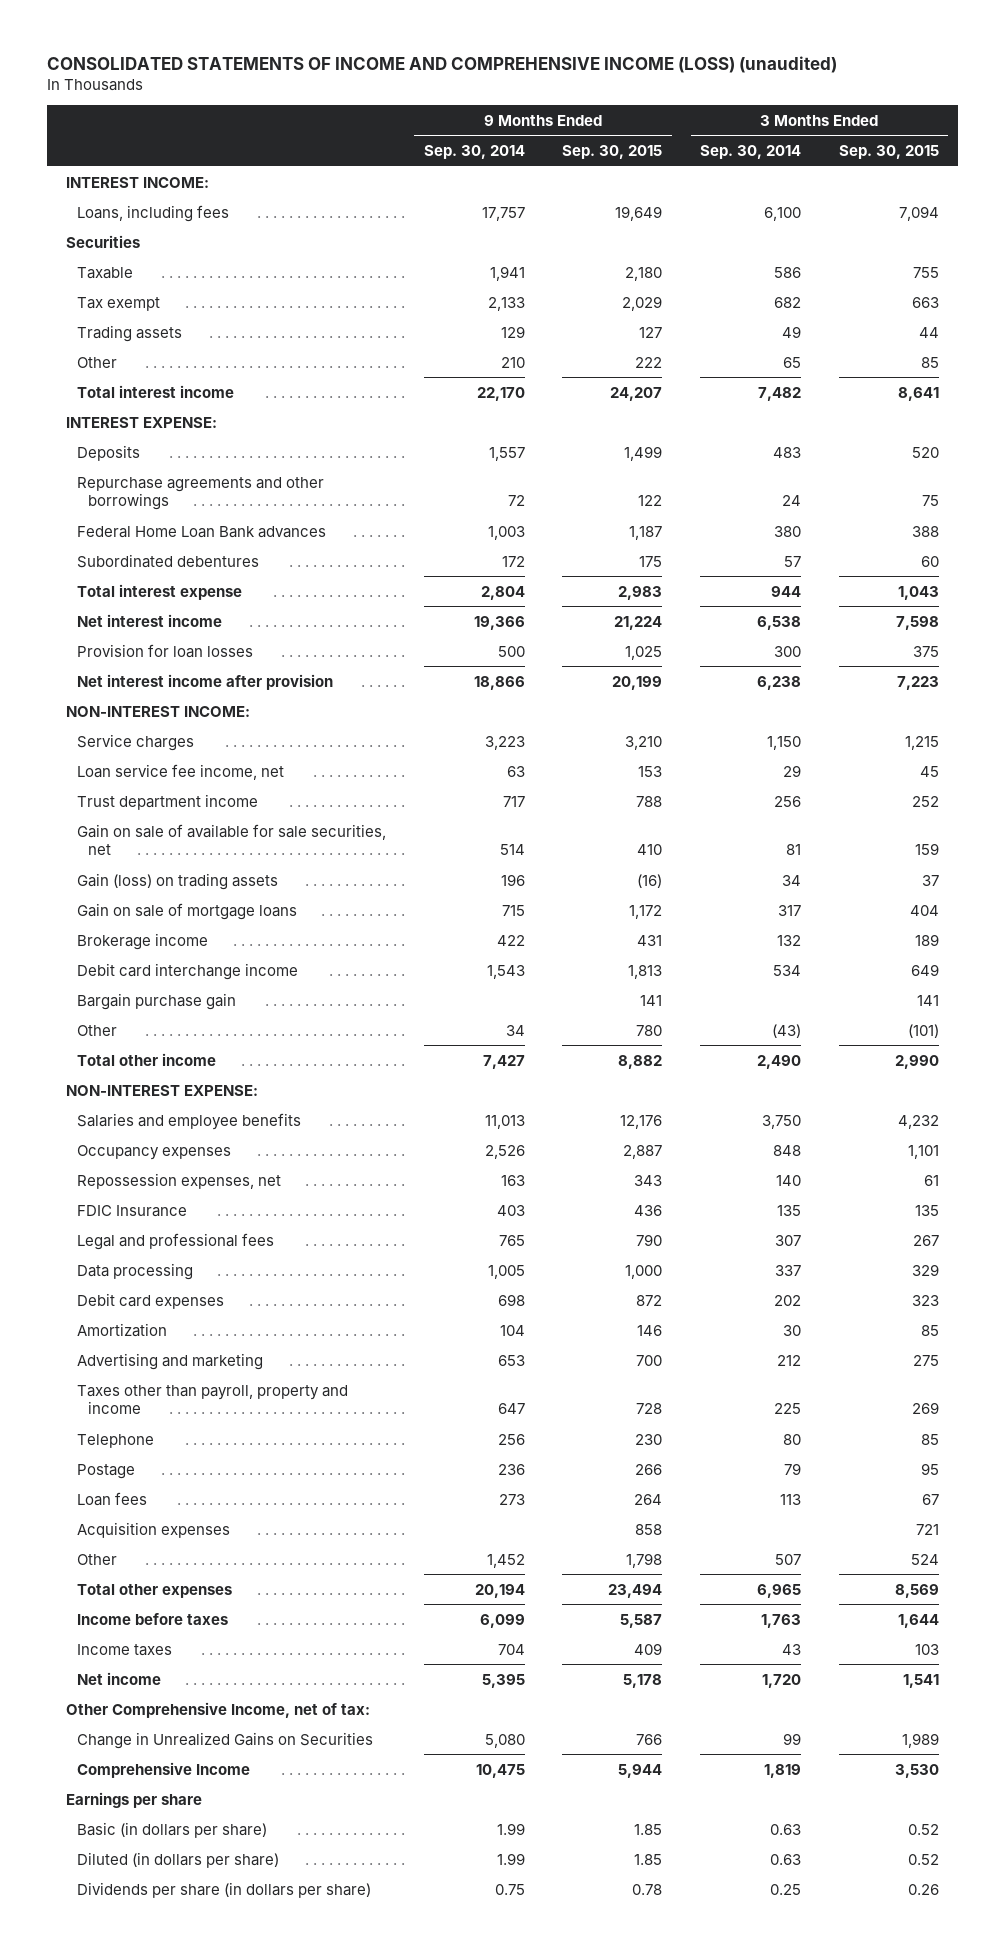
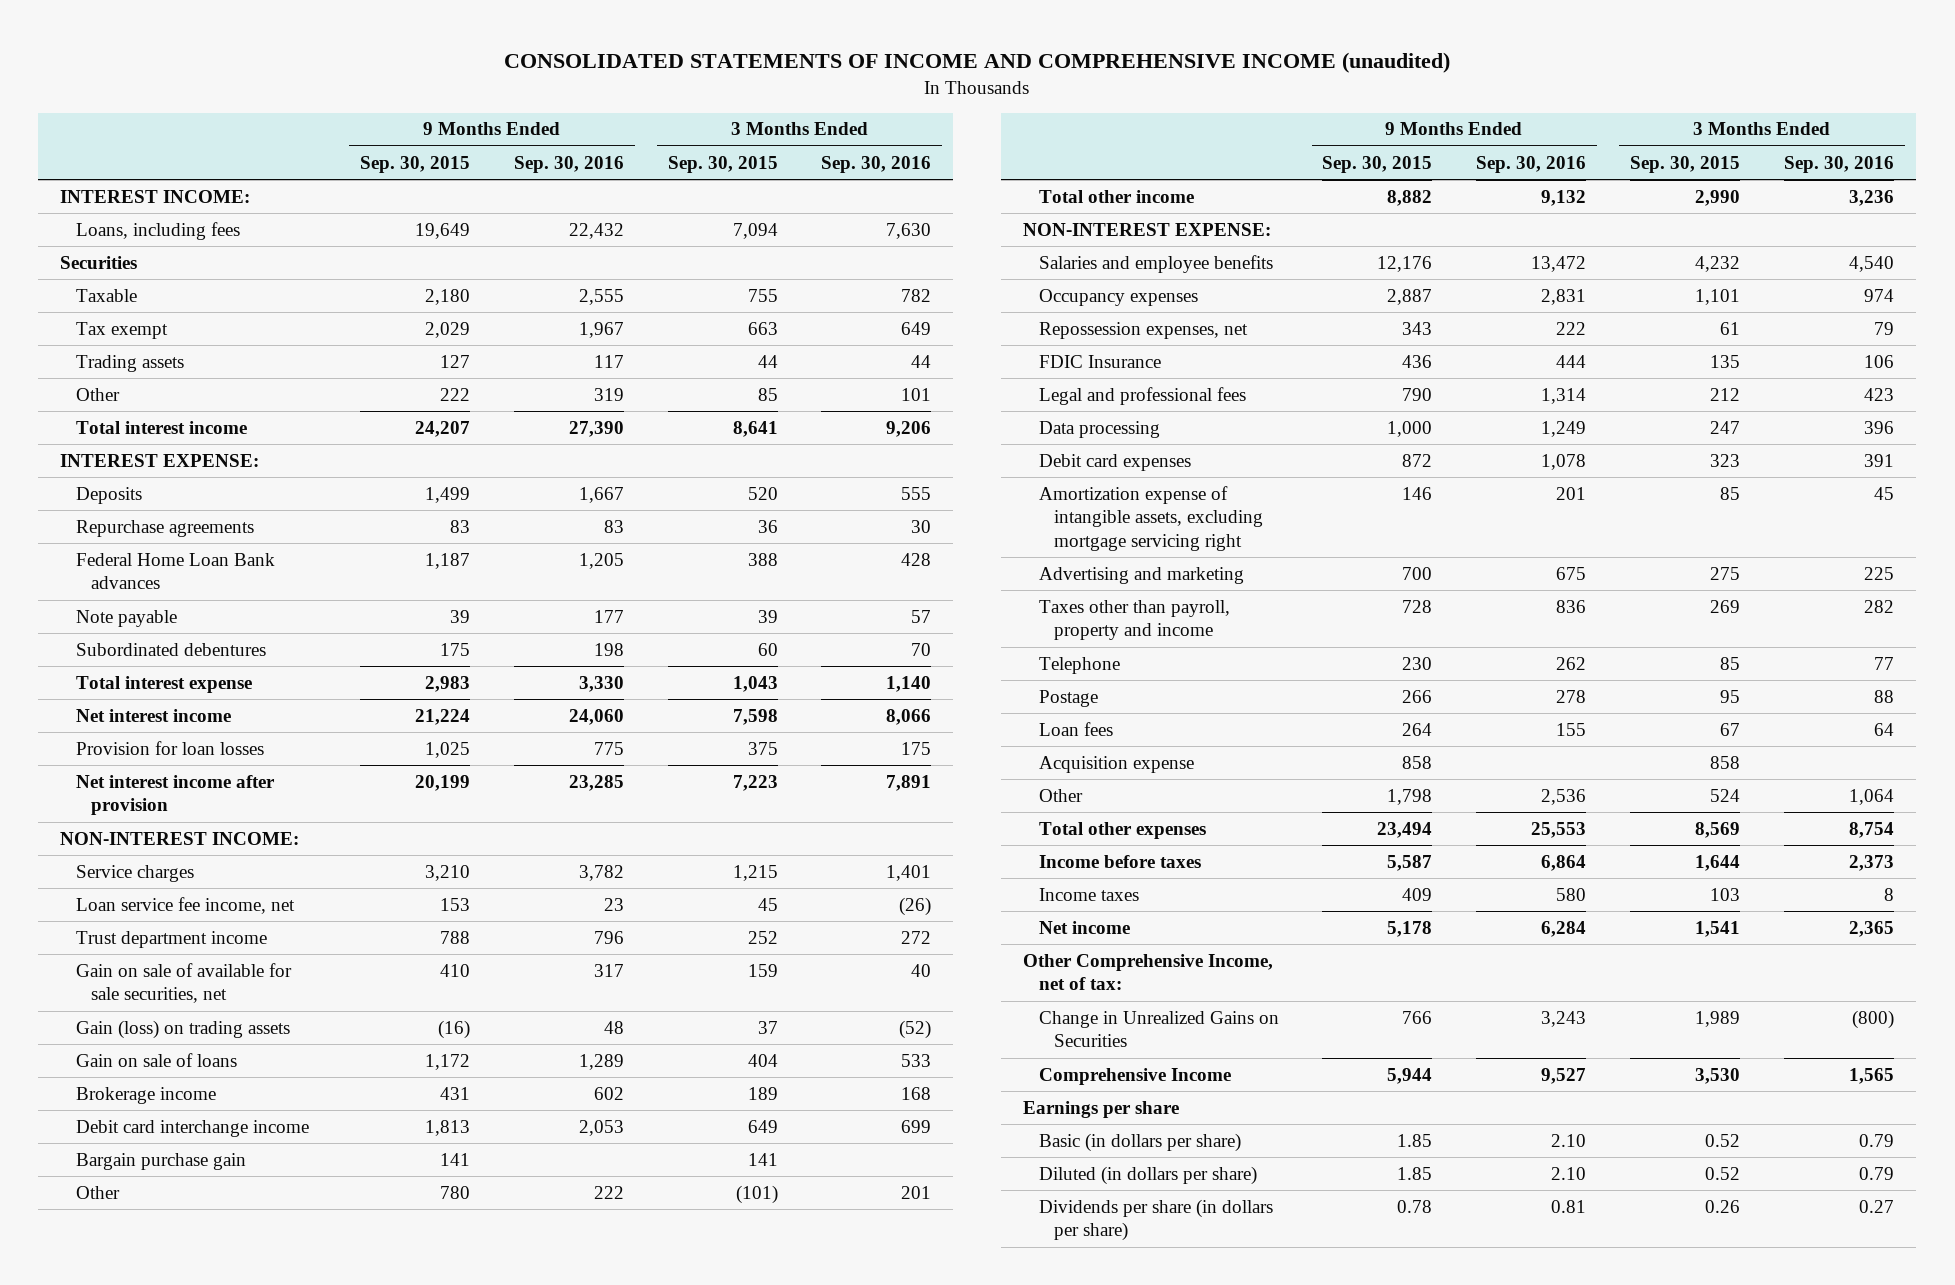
[47,56,838,74] CONSOLIDATED STATEMENTS OF INCOME AND COMPREHENSIVE INCOME (LOSS) (unaudited) -> [504,51,1451,73] CONSOLIDATED STATEMENTS OF INCOME AND COMPREHENSIVE INCOME (unaudited)
[423,145,525,160] Sep. 30, 2014 -> none
[700,145,802,160] Sep. 30, 2014 -> none
none -> [513,155,624,173] Sep. 30, 2016
none -> [821,155,932,173] Sep. 30, 2016
[76,476,324,511] Repurchase agreements and other borrowings -> [75,519,254,537] Repurchase agreements
[638,495,663,507] 122 -> [449,519,470,533] 83
[921,495,939,507] 75 -> [757,519,778,533] 36
none -> [75,609,177,627] Note payable
[76,902,297,920] Gain on sale of mortgage loans -> [75,1052,237,1067] Gain on sale of loans
[912,1234,939,1246] 267 -> [1710,387,1741,401] 212
[911,1263,939,1276] 329 -> [1710,420,1741,434] 247
[76,1322,167,1337] Amortization -> [1038,485,1264,551] Amortization expense of intangible assets, excluding mortgage servicing right
[76,1521,230,1538] Acquisition expenses -> [1038,755,1194,773] Acquisition expense
[915,1523,939,1535] 721 -> [1710,755,1741,769] 858

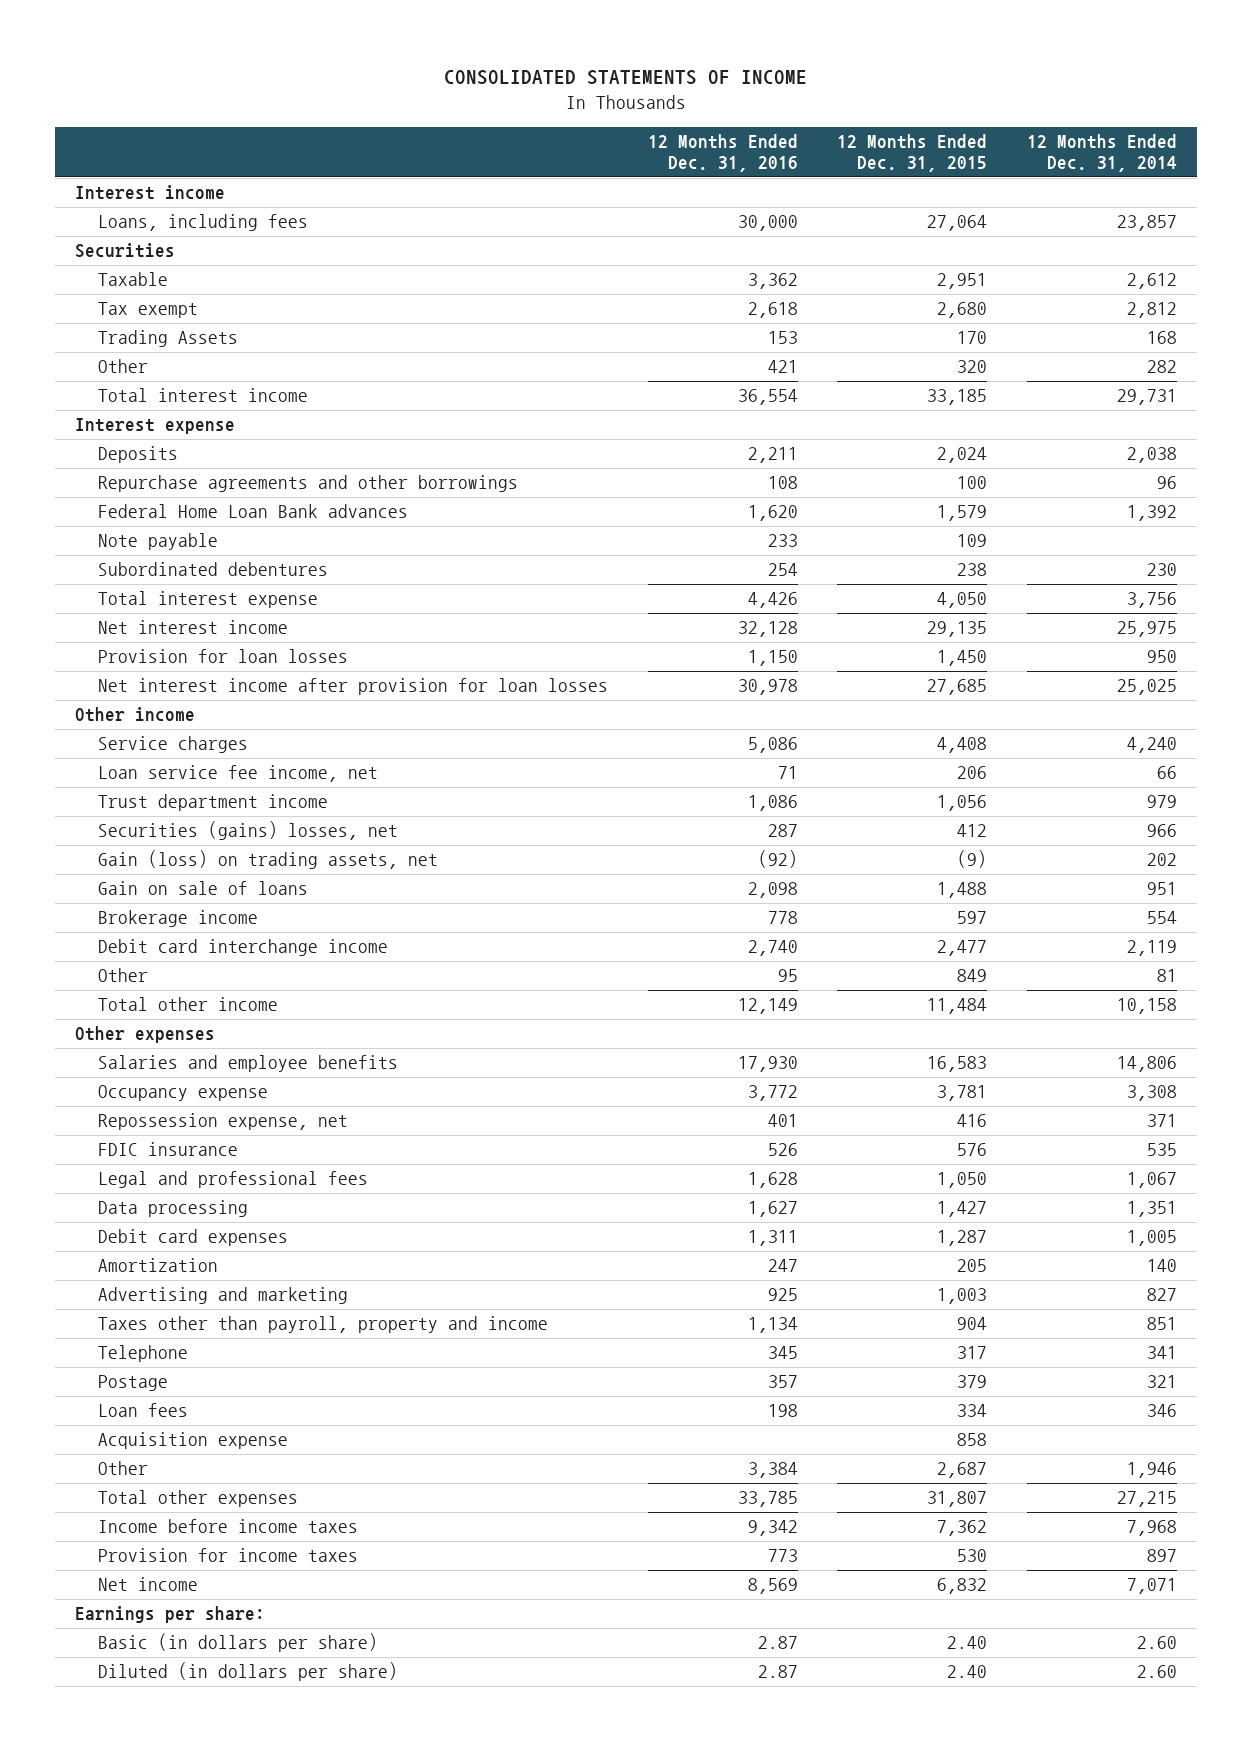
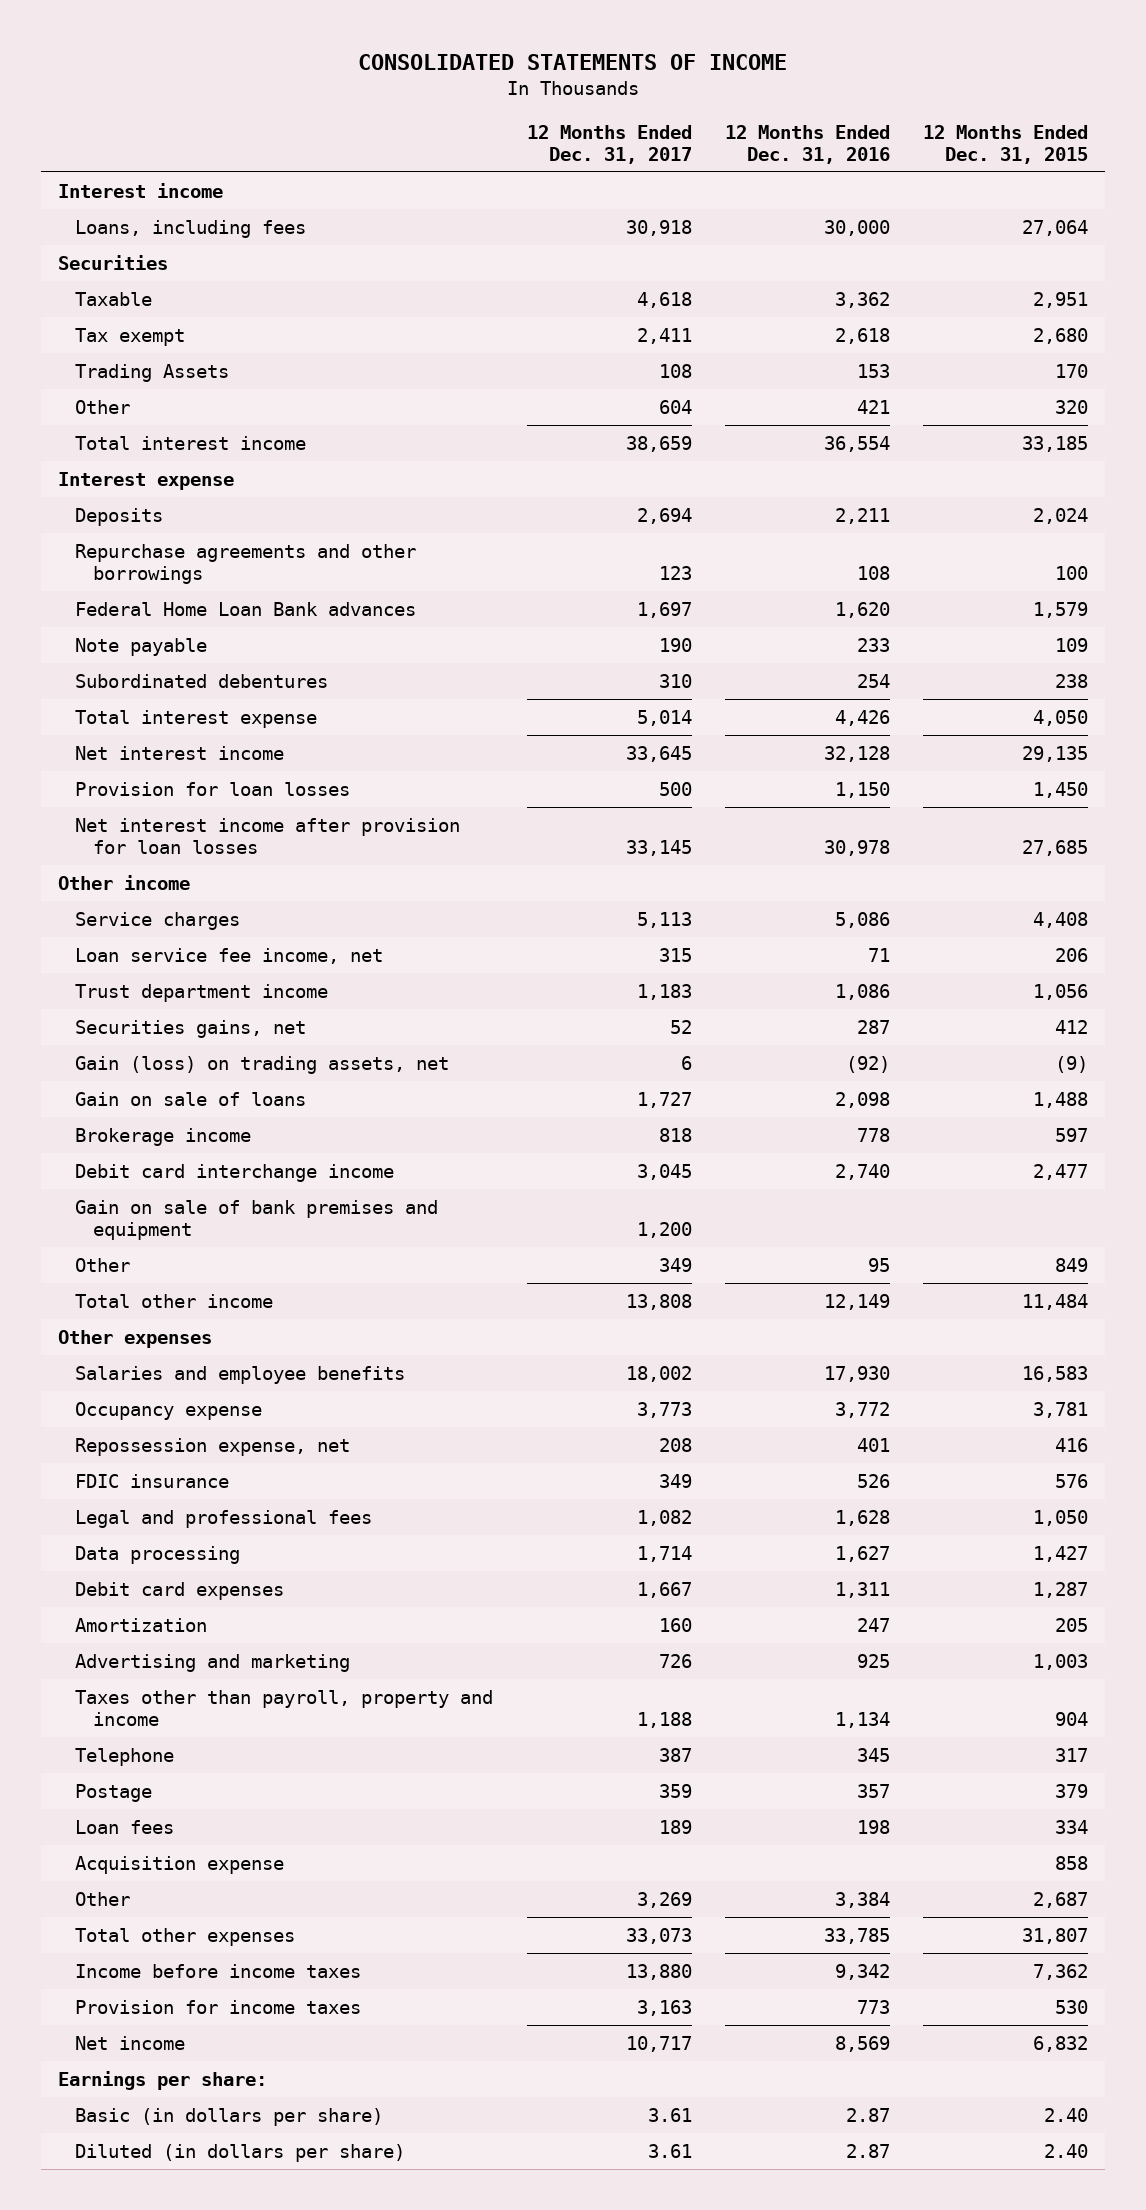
[1026,134,1177,173] 12 Months Ended Dec. 31, 2014 -> none
none -> [526,124,692,164] 12 Months Ended Dec. 31, 2017
[98,821,399,841] Securities (gains) losses, net -> [75,1020,307,1039] Securities gains, net
none -> [75,1200,439,1240] Gain on sale of bank premises and equipment

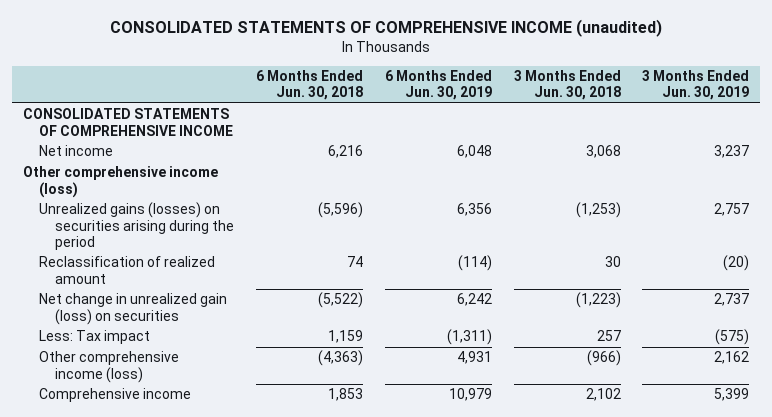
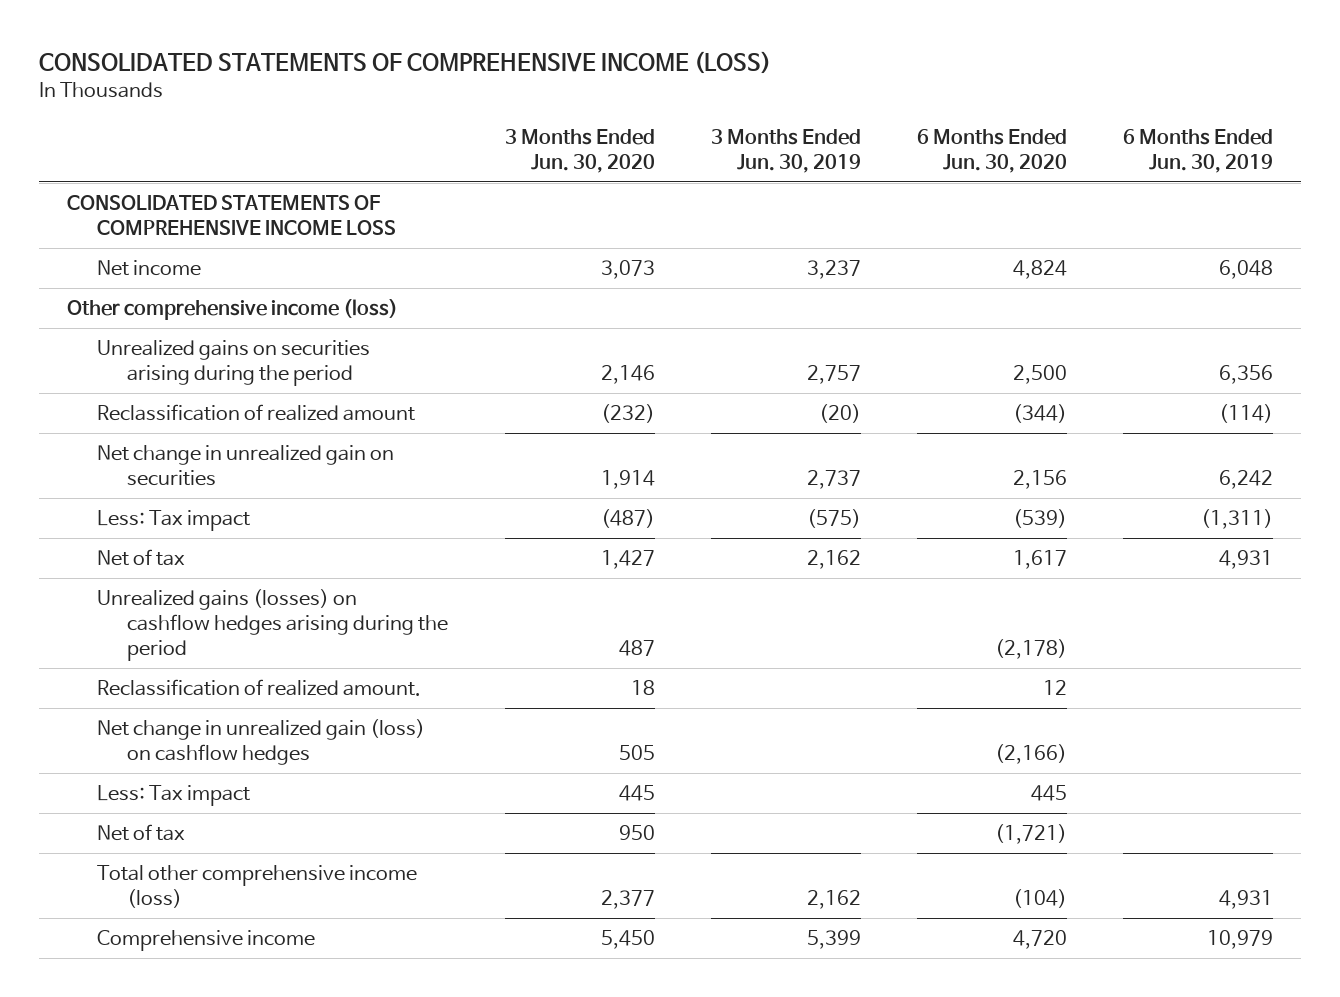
[109,19,662,38] CONSOLIDATED STATEMENTS OF COMPREHENSIVE INCOME (unaudited) -> [38,50,771,74] CONSOLIDATED STATEMENTS OF COMPREHENSIVE INCOME (LOSS)
[256,70,364,101] 6 Months Ended Jun. 30, 2018 -> none
[513,70,621,101] 3 Months Ended Jun. 30, 2018 -> none
none -> [504,129,655,174] 3 Months Ended Jun. 30, 2020
none -> [916,129,1067,174] 6 Months Ended Jun. 30, 2020
[22,108,233,136] CONSOLIDATED STATEMENTS OF COMPREHENSIVE INCOME -> [66,195,397,236] CONSOLIDATED STATEMENTS OF COMPREHENSIVE INCOME LOSS
[38,202,235,250] Unrealized gains (losses) on securities arising during the period -> [97,340,371,387] Unrealized gains on securities arising during the period
[38,293,227,325] Net change in unrealized gain (loss) on securities -> [97,445,395,487] Net change in unrealized gain on securities
none -> [97,549,186,567] Net of tax
none -> [97,589,449,661] Unrealized gains (losses) on cashflow hedges arising during the period
none -> [97,679,422,697] Reclassification of realized amount.
none -> [97,719,426,766] Net change in unrealized gain (loss) on cashflow hedges
none -> [97,785,251,807] Less: Tax impact
none -> [97,824,186,842] Net of tax
[38,351,179,383] Other comprehensive income (loss) -> [97,865,418,909] Total other comprehensive income (loss)

